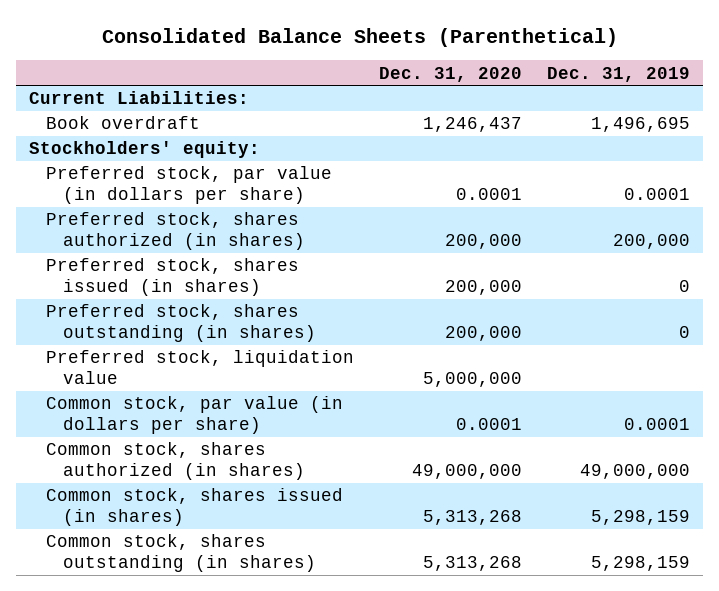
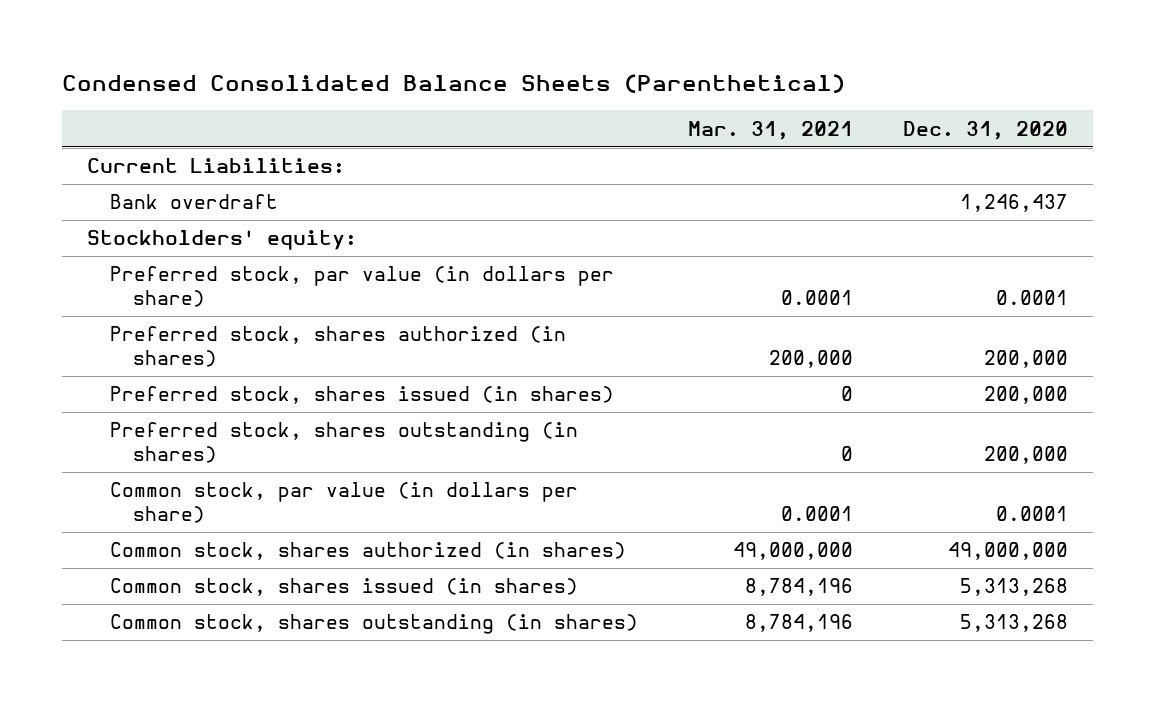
[101,28,618,48] Consolidated Balance Sheets (Parenthetical) -> [62,74,846,94] Condensed Consolidated Balance Sheets (Parenthetical)
[547,66,691,82] Dec. 31, 2019 -> none
none -> [688,120,854,140] Mar. 31, 2021
[46,116,201,130] Book overdraft -> [110,194,279,210] Bank overdraft
[46,350,355,384] Preferred stock, liquidation value -> none

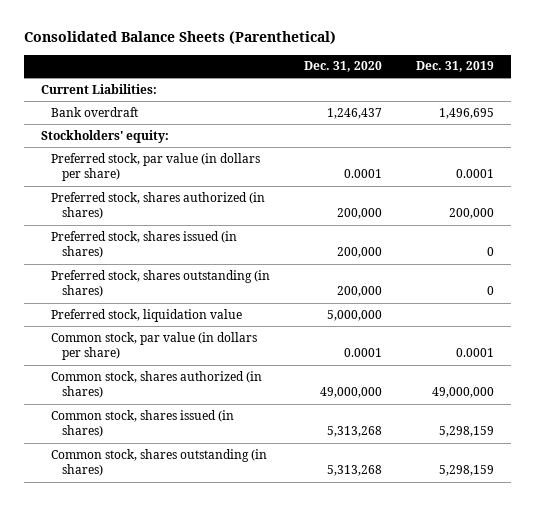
[62,74,846,94] Condensed Consolidated Balance Sheets (Parenthetical) -> [23,31,336,45] Consolidated Balance Sheets (Parenthetical)
[688,120,854,140] Mar. 31, 2021 -> none
none -> [416,61,495,73] Dec. 31, 2019
none -> [51,308,243,322] Preferred stock, liquidation value

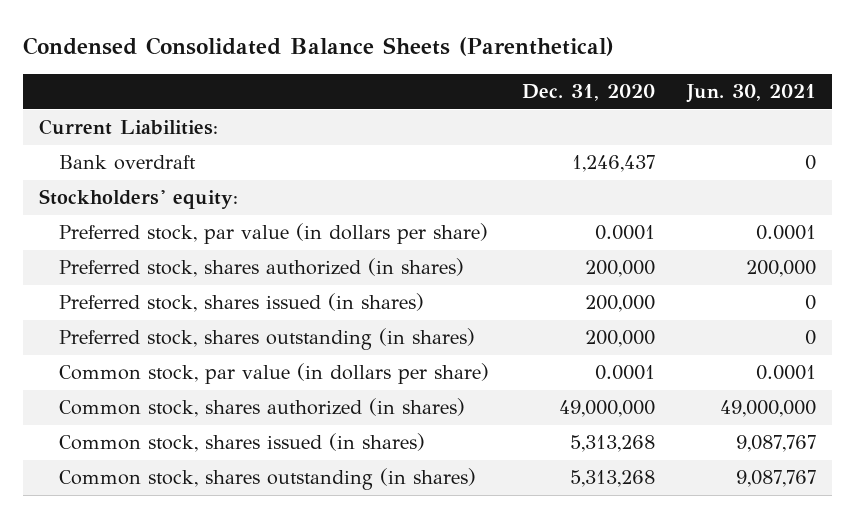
[23,31,336,45] Consolidated Balance Sheets (Parenthetical) -> [22,36,614,56] Condensed Consolidated Balance Sheets (Parenthetical)
[416,61,495,73] Dec. 31, 2019 -> none
none -> [685,84,816,104] Jun. 30, 2021
[51,308,243,322] Preferred stock, liquidation value -> none

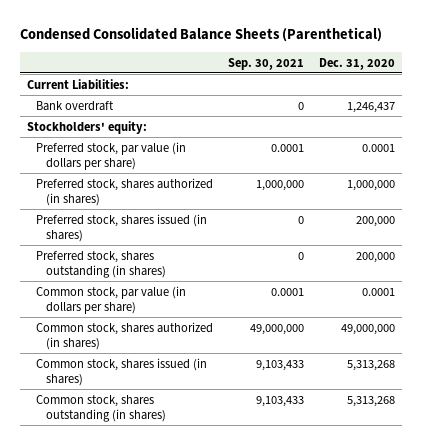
[685,84,816,104] Jun. 30, 2021 -> none
none -> [228,57,305,70] Sep. 30, 2021
[584,260,655,278] 200,000 -> [346,179,395,191] 1,000,000

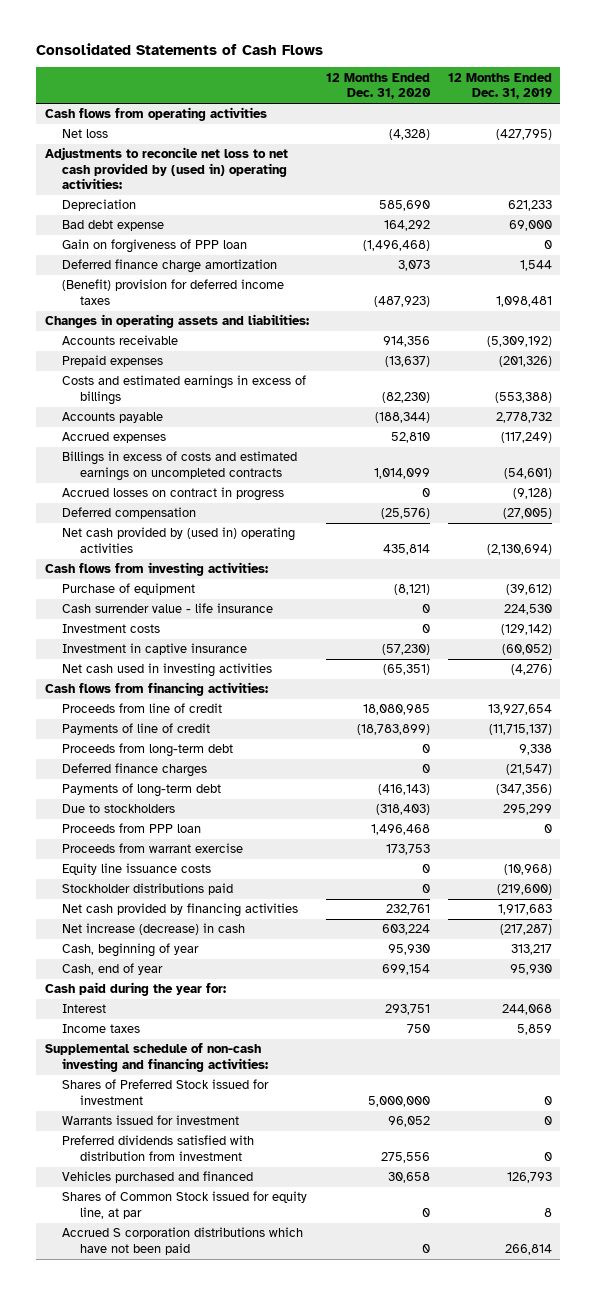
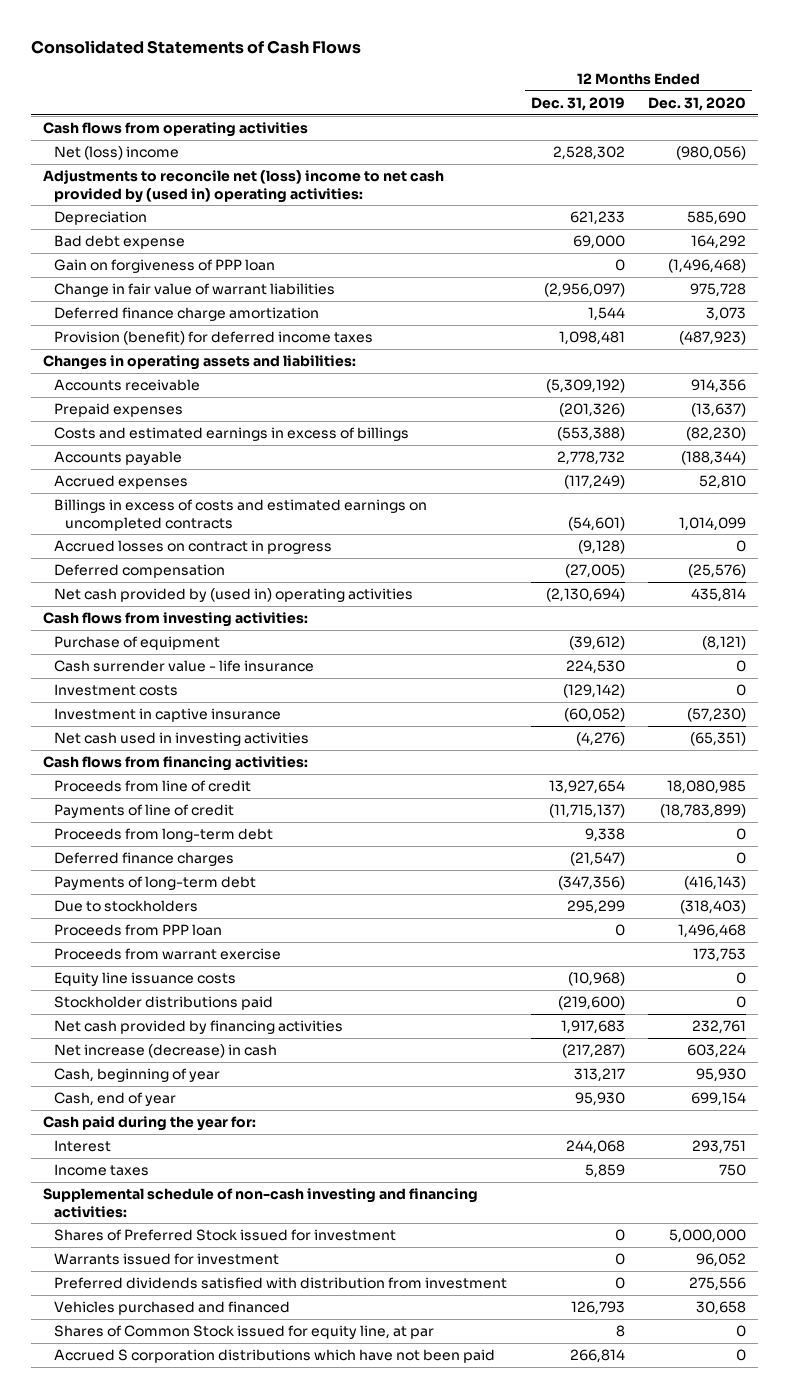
[62,129,109,139] Net loss -> [54,146,180,161] Net (loss) income
[389,129,431,141] (4,328) -> [676,146,747,161] (980,056)
[495,129,552,141] (427,795) -> [552,146,625,161] 2,528,302
[44,147,288,190] Adjustments to reconcile net loss to net cash provided by (used in) operating activities: -> [42,170,444,203] Adjustments to reconcile net (loss) income to net cash provided by (used in) operating activities:
none -> [54,283,336,298] Change in fair value of warrant liabilities
[62,279,285,305] (Benefit) provision for deferred income taxes -> [54,331,374,346] Provision (benefit) for deferred income taxes

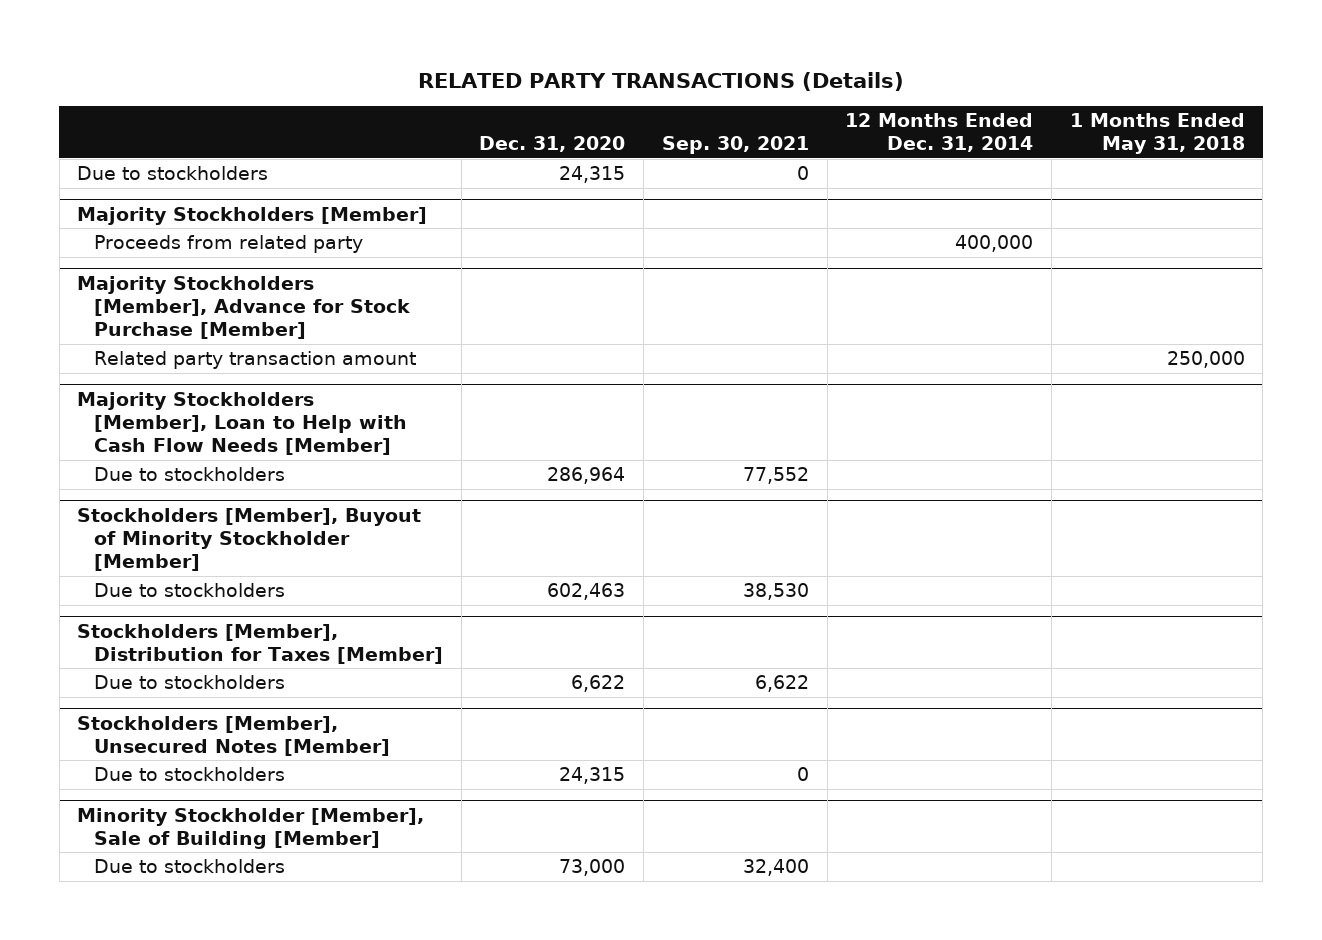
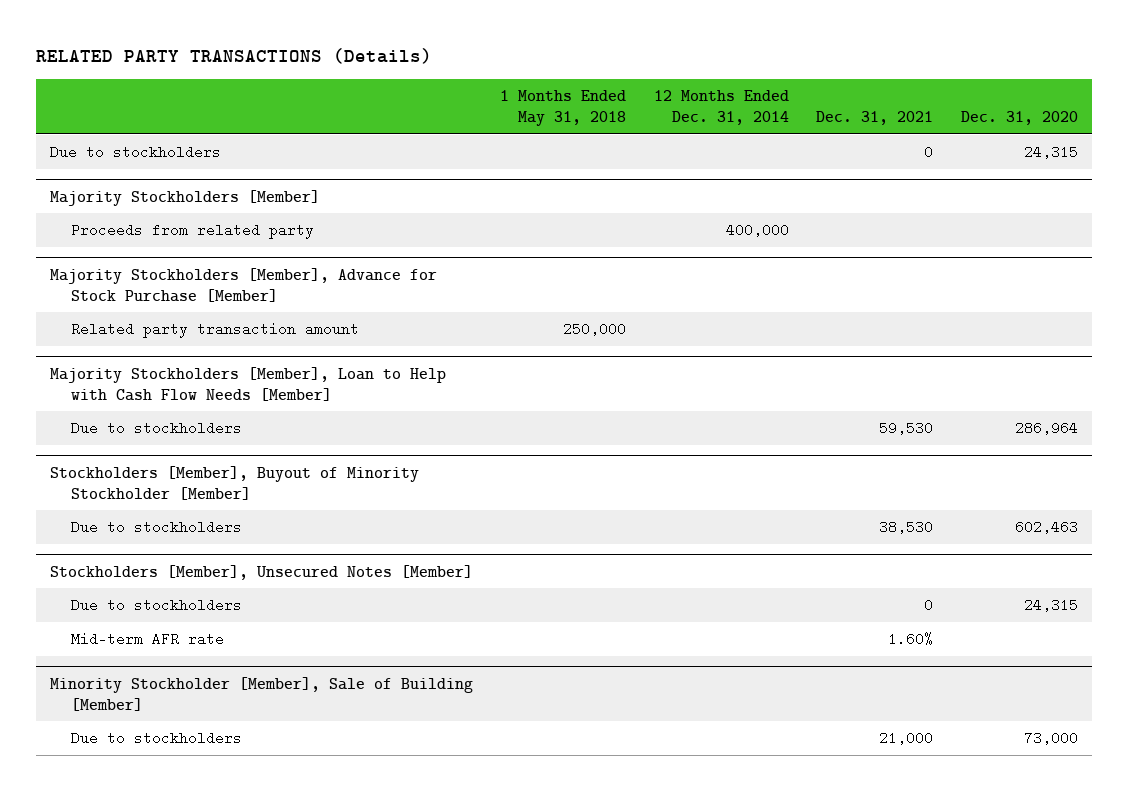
[661,136,809,155] Sep. 30, 2021 -> none
none -> [816,111,934,126] Dec. 31, 2021
[77,623,444,664] Stockholders [Member], Distribution for Taxes [Member] -> none
[94,675,286,690] Due to stockholders -> none
none -> [71,631,225,646] Mid-term AFR rate

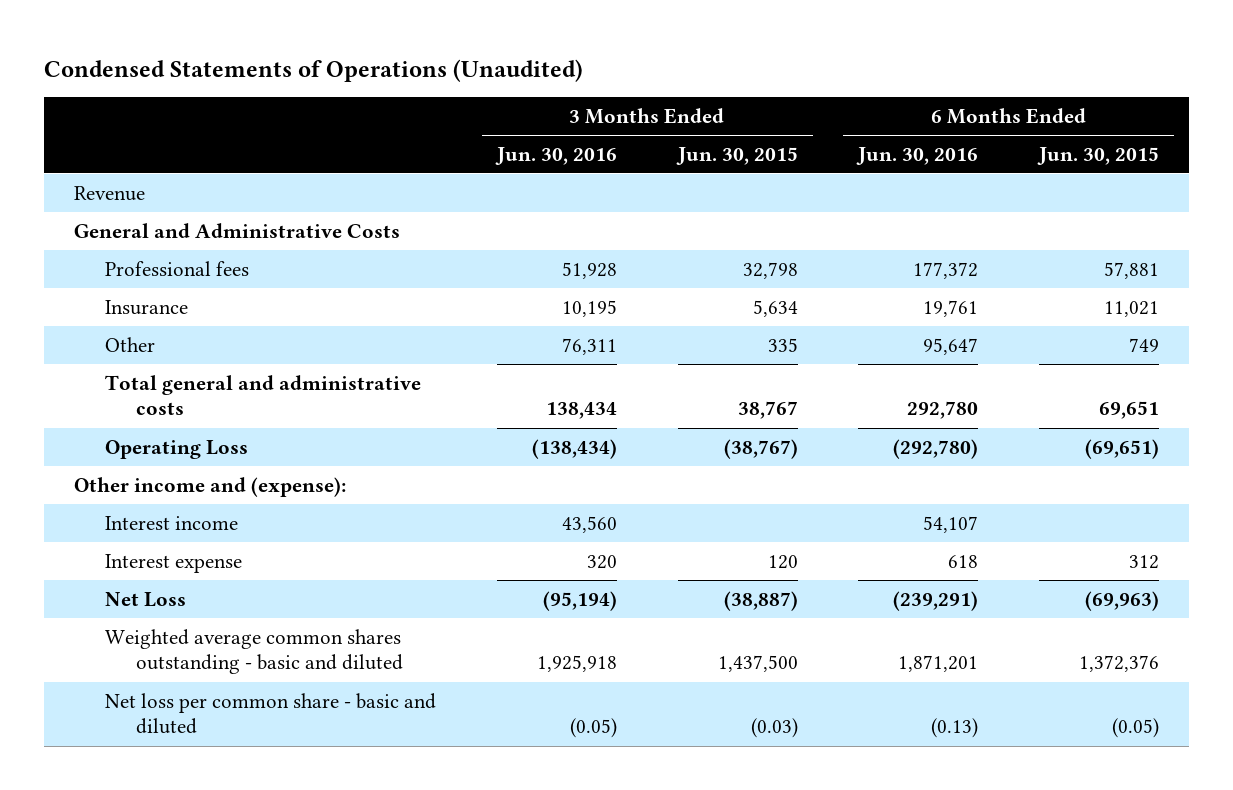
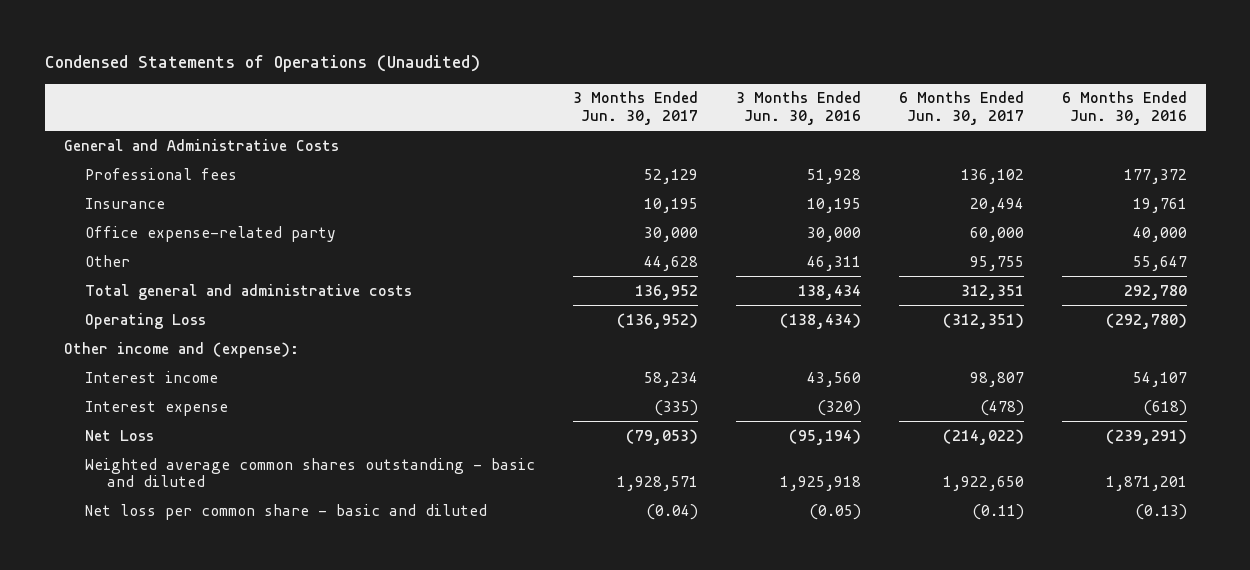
[675,146,798,165] Jun. 30, 2015 -> none
[1036,146,1159,165] Jun. 30, 2015 -> none
none -> [573,91,699,126] 3 Months Ended Jun. 30, 2017
none -> [898,91,1024,126] 6 Months Ended Jun. 30, 2017
[74,185,146,201] Revenue -> none
none -> [85,225,337,242] Office expense-related party
[561,337,617,355] 76,311 -> [806,255,861,271] 46,311
[923,337,979,355] 95,647 -> [1132,255,1187,271] 55,647
[586,554,617,569] 320 -> [816,399,861,416] (320)
[948,554,979,568] 618 -> [1142,399,1187,416] (618)

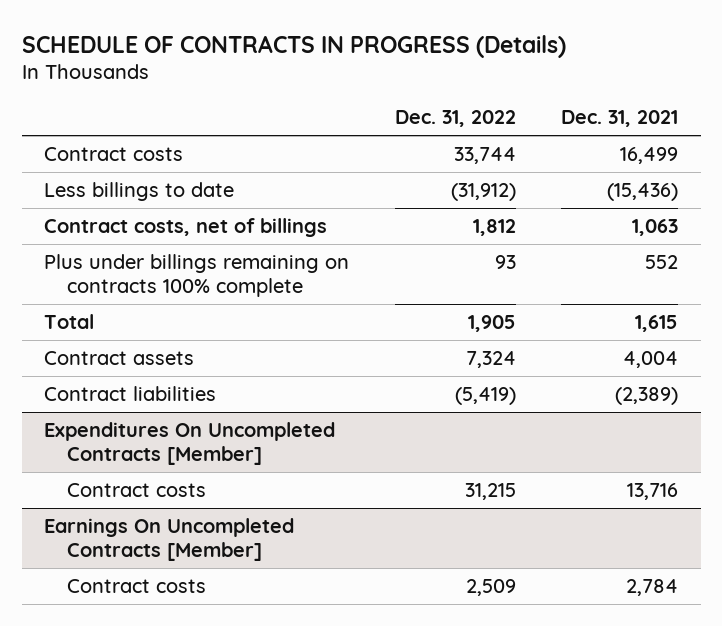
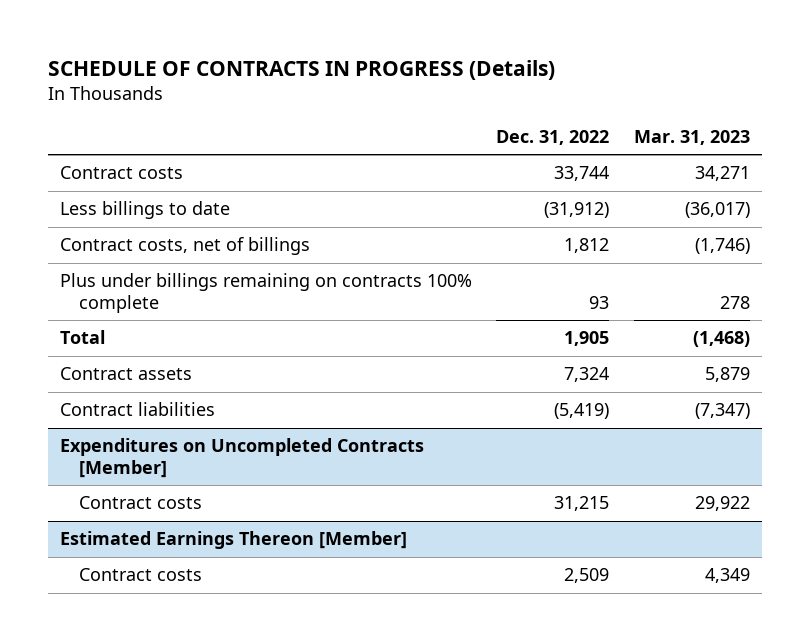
[560,110,678,128] Dec. 31, 2021 -> none
none -> [633,129,750,145] Mar. 31, 2023
[44,422,336,466] Expenditures On Uncompleted Contracts [Member] -> [59,438,424,478] Expenditures on Uncompleted Contracts [Member]
[44,518,295,562] Earnings On Uncompleted Contracts [Member] -> none
none -> [59,531,407,550] Estimated Earnings Thereon [Member]

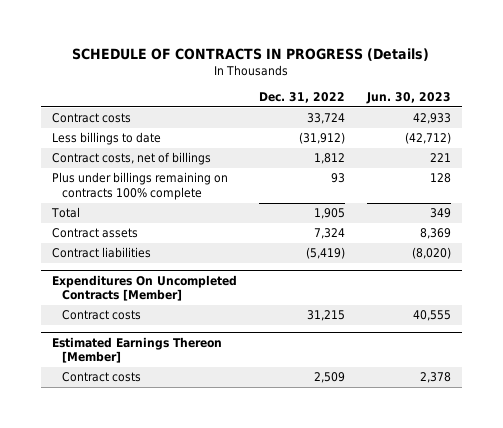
[633,129,750,145] Mar. 31, 2023 -> none
none -> [366,91,452,104] Jun. 30, 2023
[554,166,610,182] 33,744 -> [306,113,345,125] 33,724
[59,438,424,478] Expenditures on Uncompleted Contracts [Member] -> [51,274,237,302] Expenditures On Uncompleted Contracts [Member]

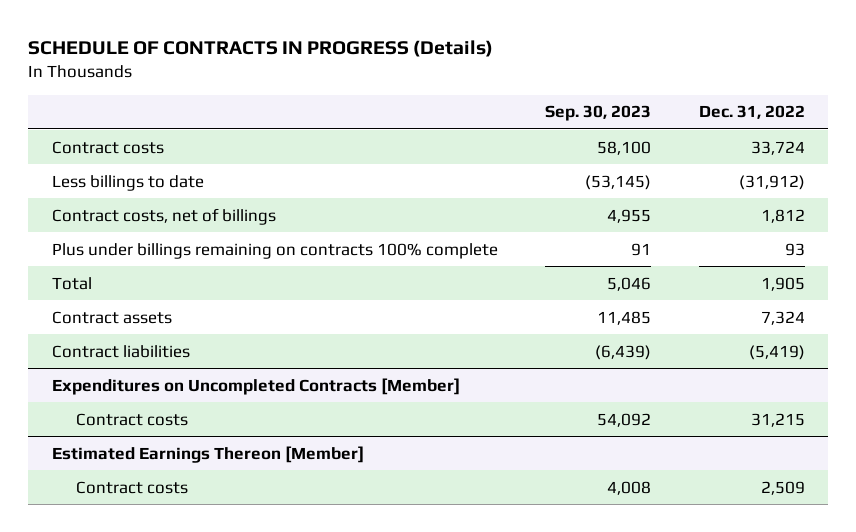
[366,91,452,104] Jun. 30, 2023 -> none
none -> [545,105,652,122] Sep. 30, 2023
[51,274,237,302] Expenditures On Uncompleted Contracts [Member] -> [51,377,460,395] Expenditures on Uncompleted Contracts [Member]

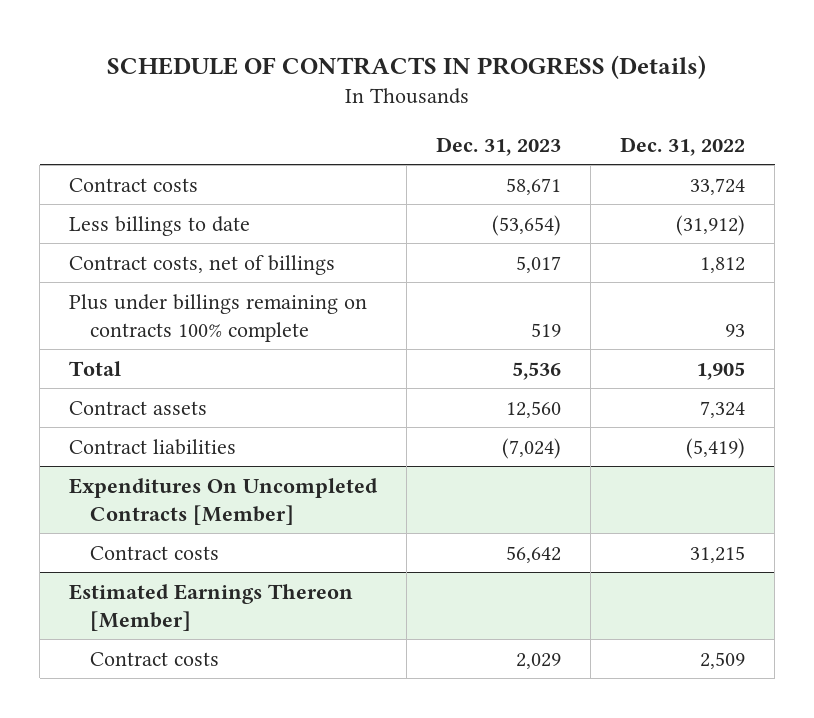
[545,105,652,122] Sep. 30, 2023 -> none
none -> [436,136,562,156] Dec. 31, 2023
[51,377,460,395] Expenditures on Uncompleted Contracts [Member] -> [69,477,379,525] Expenditures On Uncompleted Contracts [Member]

